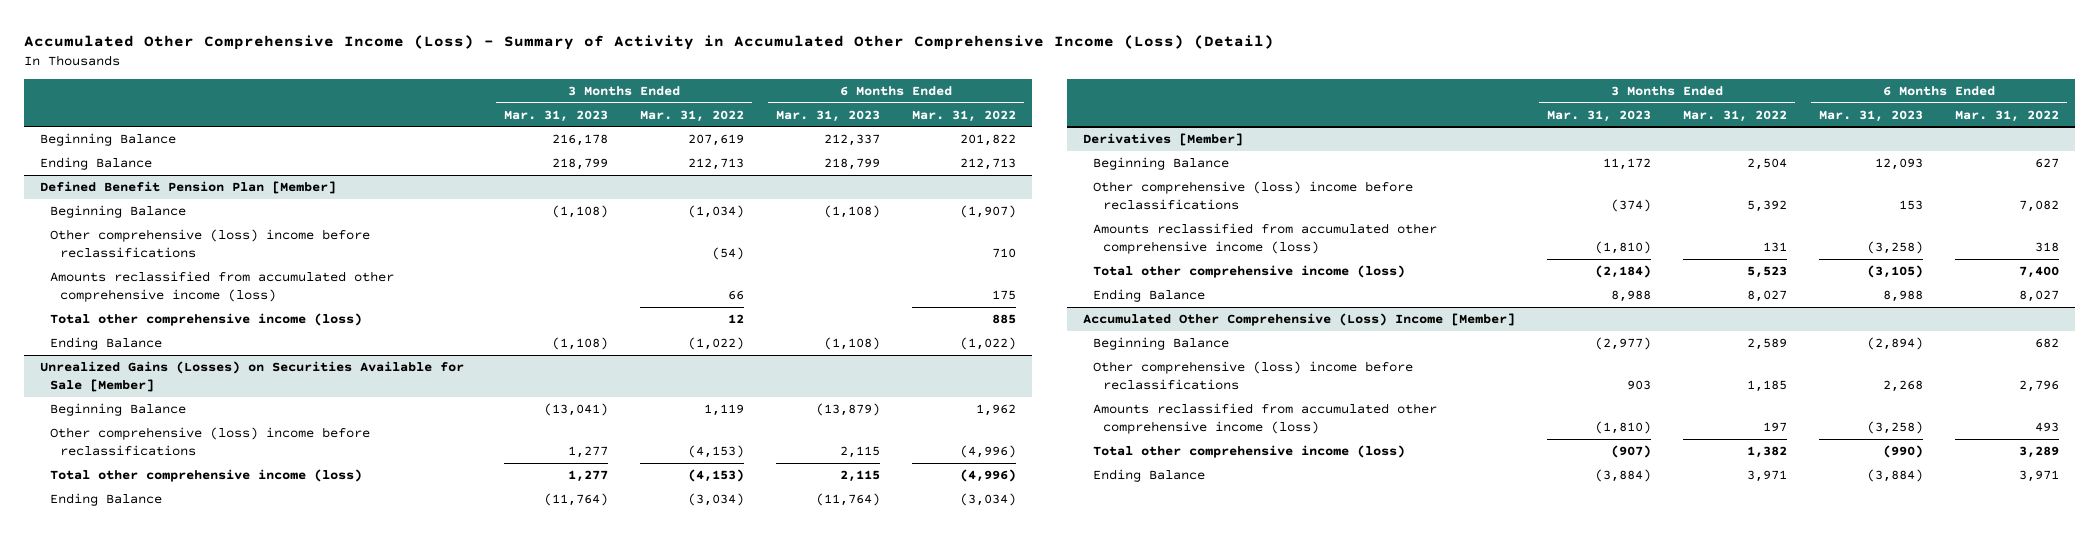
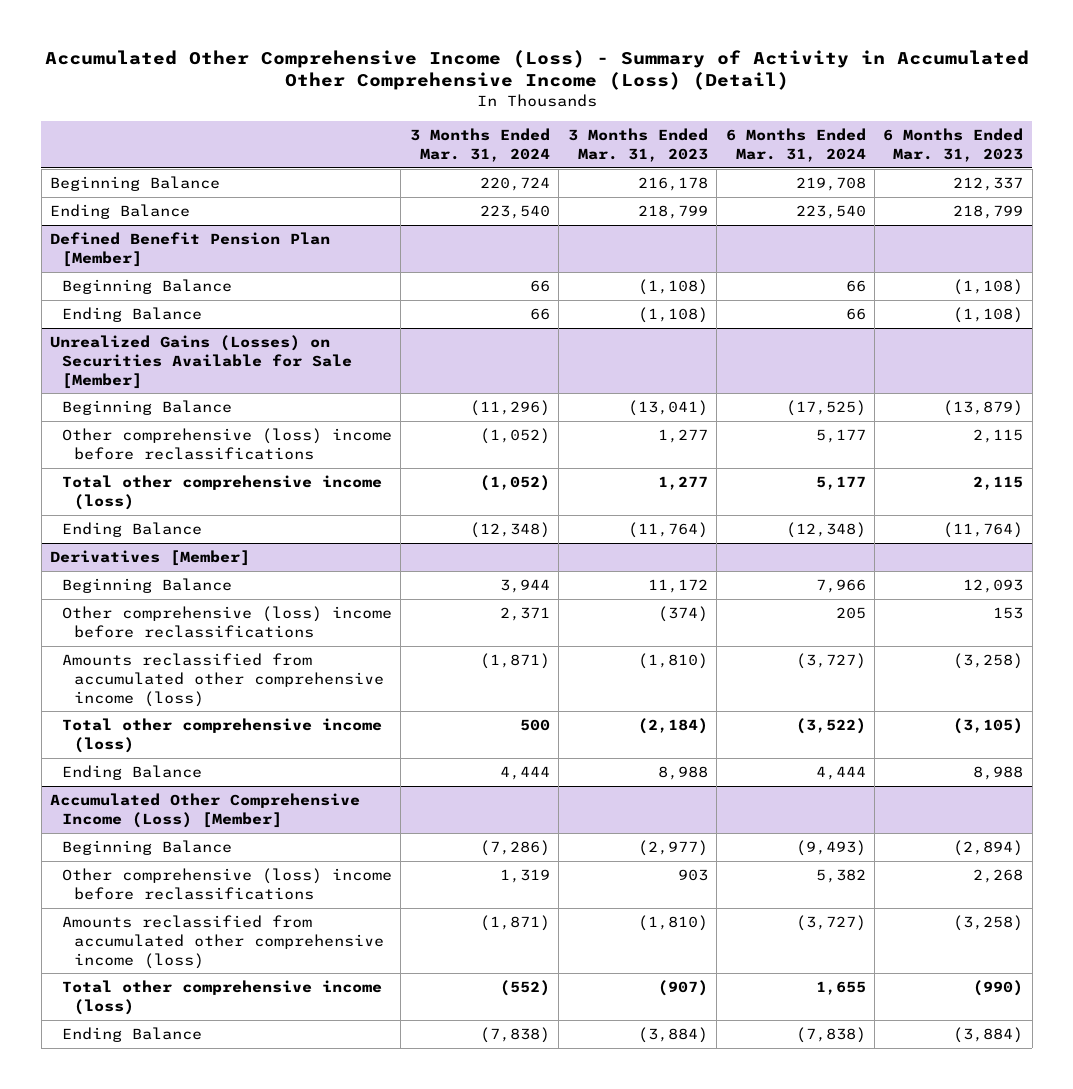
[640,109,745,122] Mar. 31, 2022 -> none
[911,109,1016,122] Mar. 31, 2022 -> none
none -> [409,127,550,162] 3 Months Ended Mar. 31, 2024
none -> [725,127,866,162] 6 Months Ended Mar. 31, 2024
[50,229,371,258] Other comprehensive (loss) income before reclassifications -> none
[50,271,395,302] Amounts reclassified from accumulated other comprehensive income (loss) -> none
[50,313,363,327] Total other comprehensive income (loss) -> none
[1083,313,1516,327] Accumulated Other Comprehensive (Loss) Income [Member] -> [50,793,361,828] Accumulated Other Comprehensive Income (Loss) [Member]

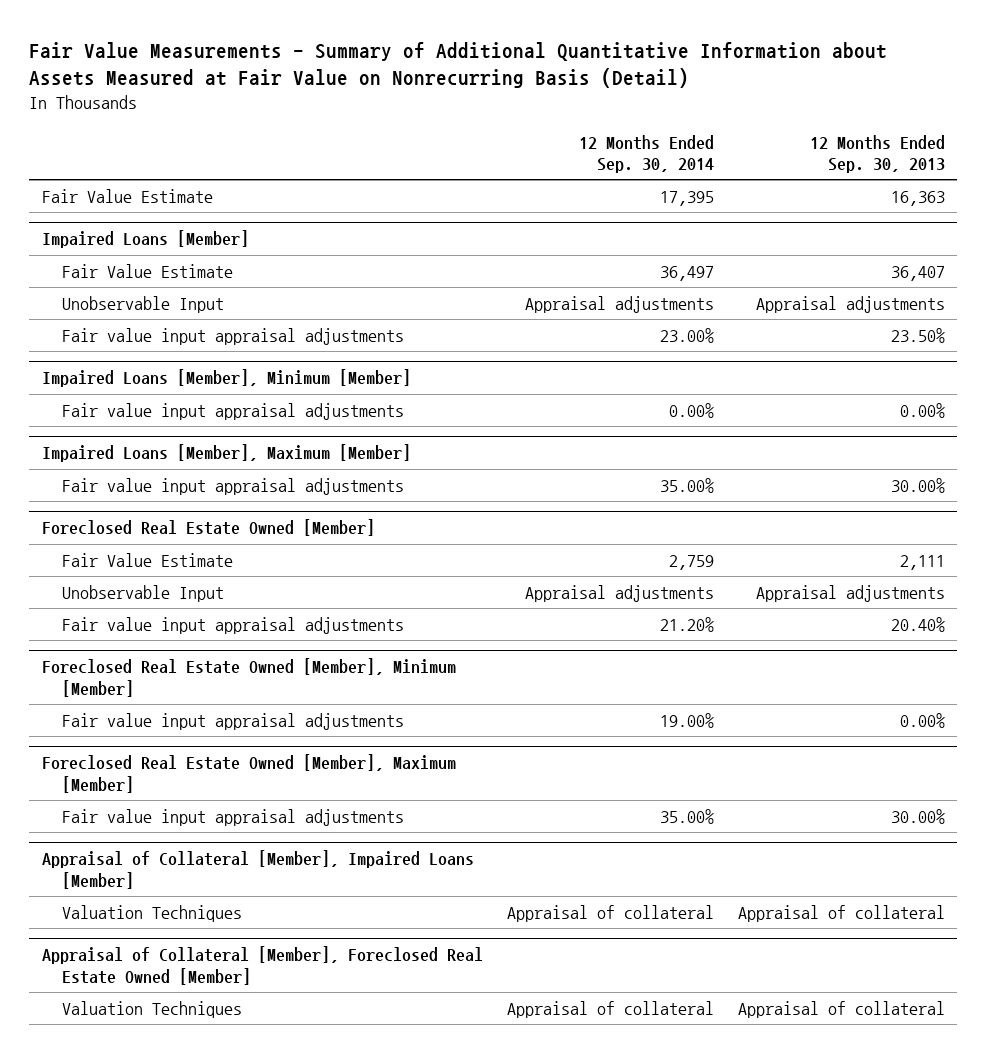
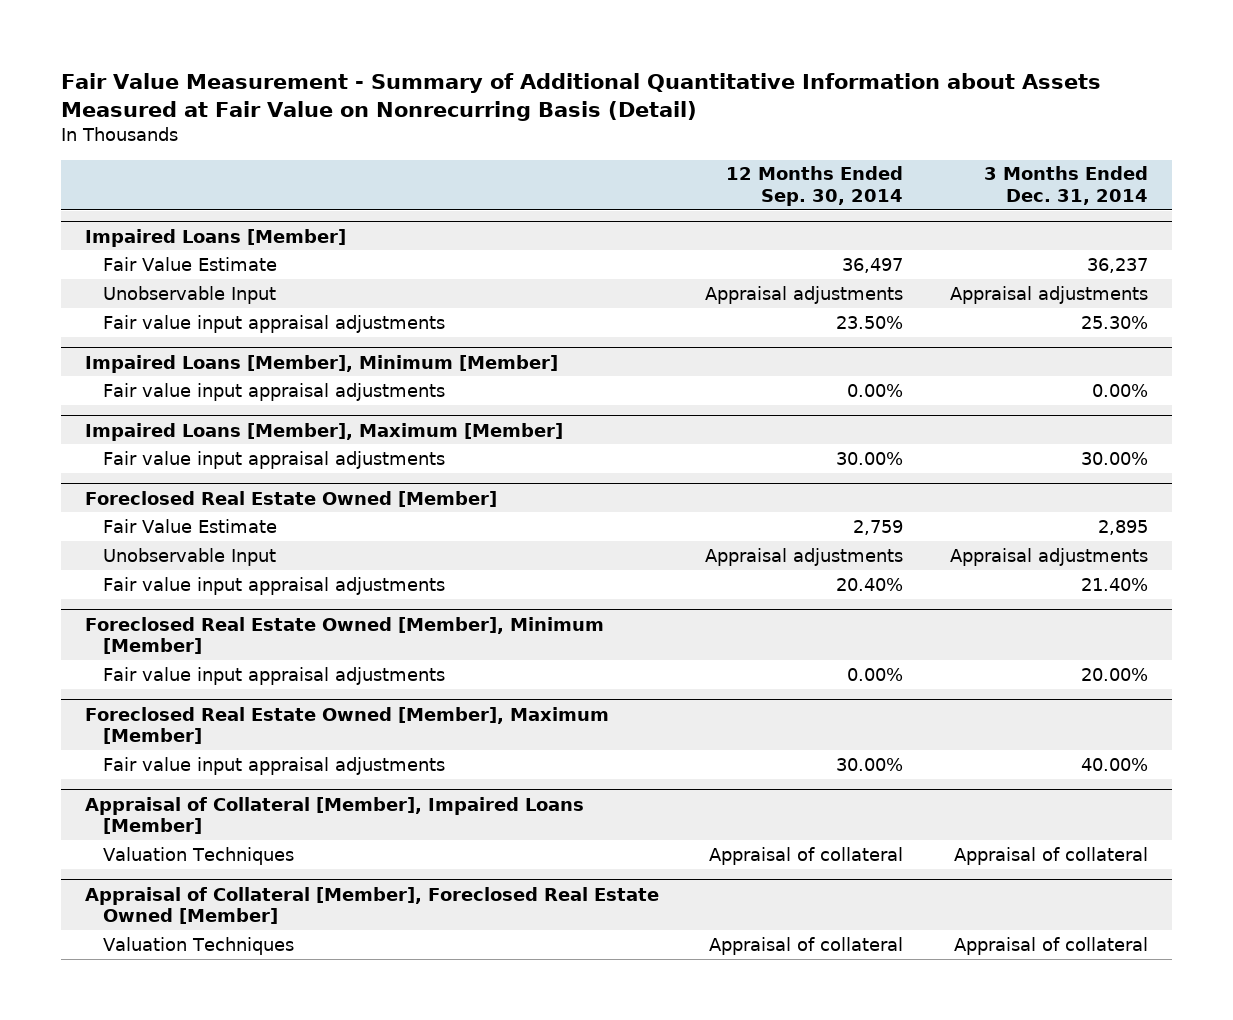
[29,41,888,89] Fair Value Measurements - Summary of Additional Quantitative Information about Assets Measured at Fair Value on Nonrecurring Basis (Detail) -> [61,73,1102,122] Fair Value Measurement - Summary of Additional Quantitative Information about Assets Measured at Fair Value on Nonrecurring Basis (Detail)
[810,134,946,173] 12 Months Ended Sep. 30, 2013 -> none
none -> [984,166,1149,205] 3 Months Ended Dec. 31, 2014
[41,188,213,203] Fair Value Estimate -> none
[659,327,714,343] 23.00% -> [836,315,904,329] 23.50%
[659,477,714,493] 35.00% -> [836,451,904,465] 30.00%
[659,616,714,632] 21.20% -> [836,577,904,591] 20.40%
[659,712,714,728] 19.00% -> [847,667,904,681] 0.00%
[659,808,714,824] 35.00% -> [836,757,904,771] 30.00%

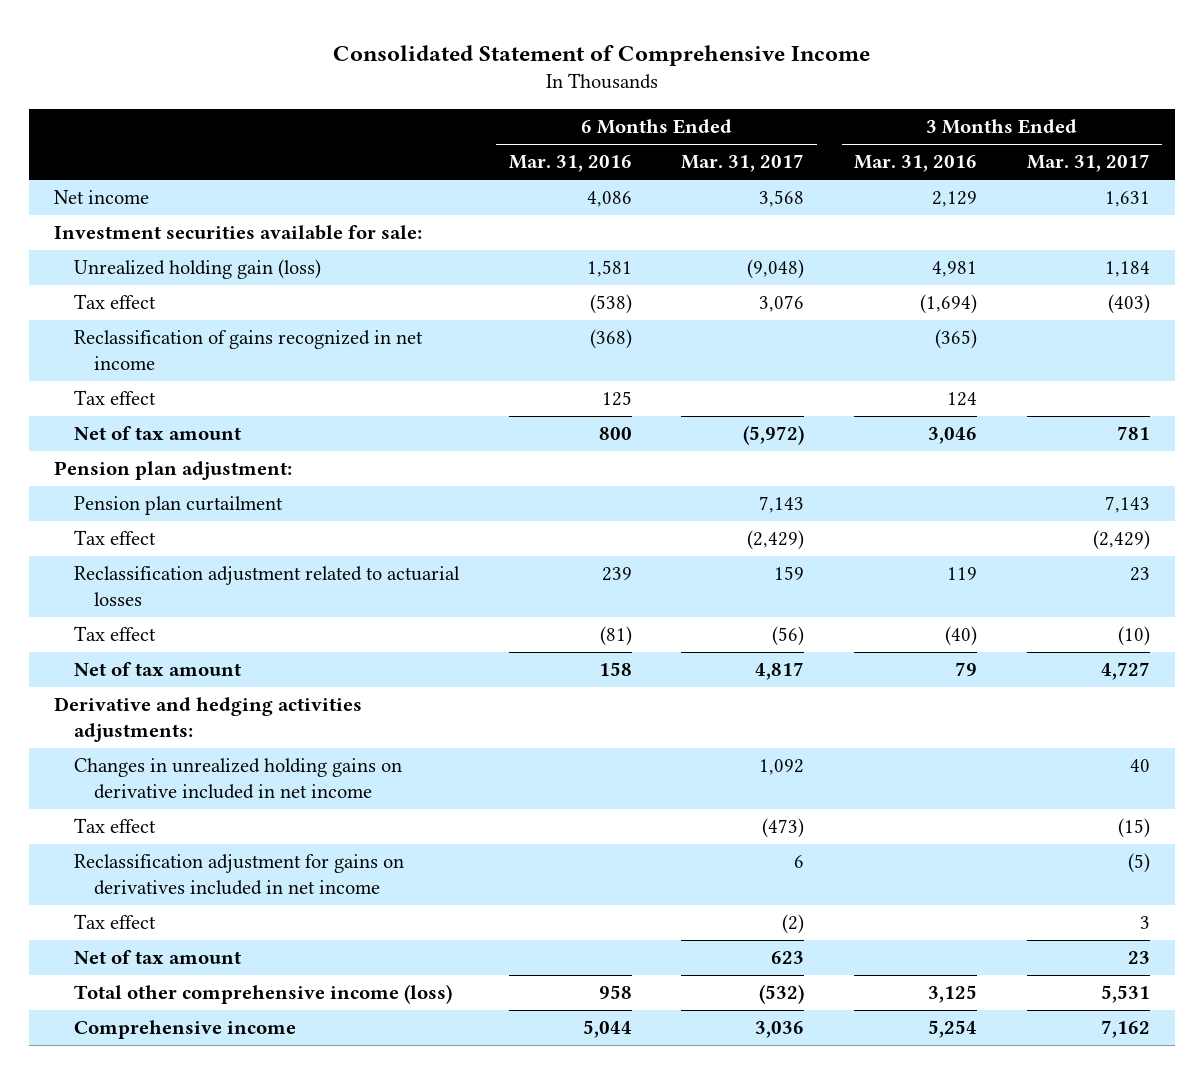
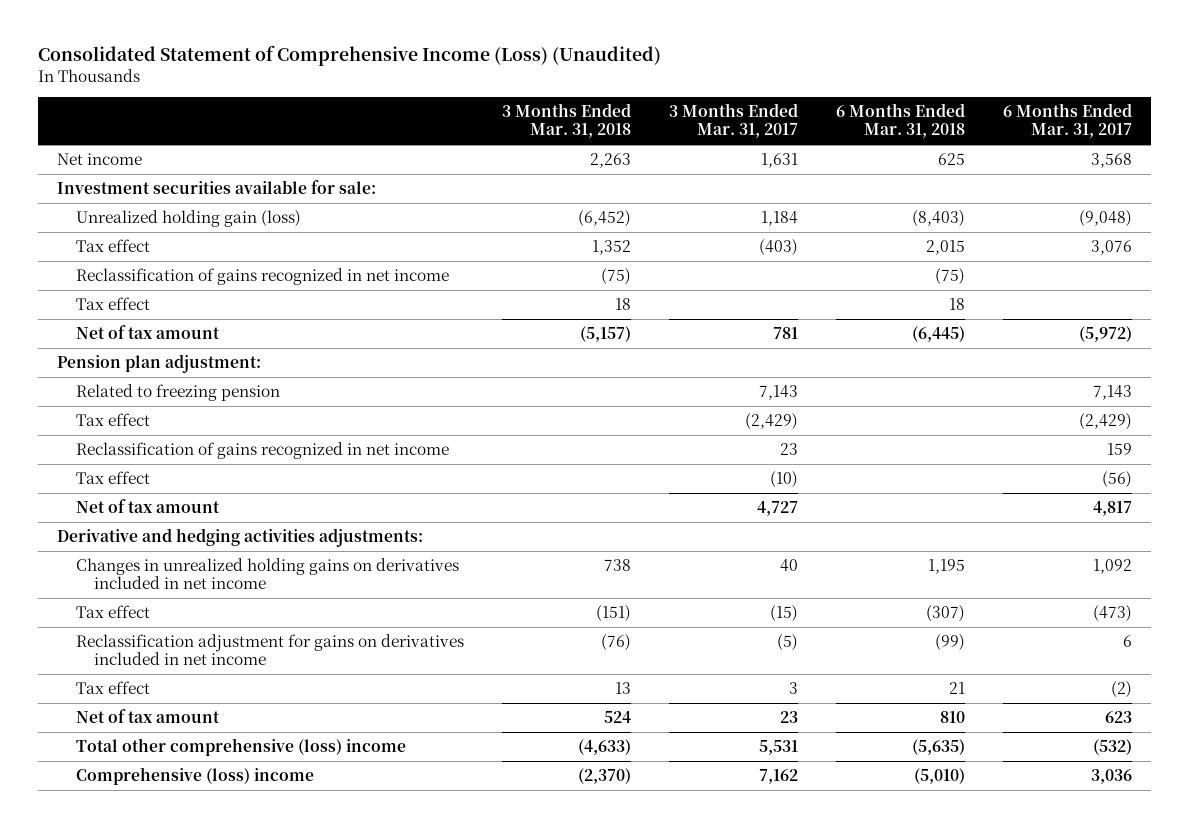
[333,44,871,66] Consolidated Statement of Comprehensive Income -> [37,45,661,67] Consolidated Statement of Comprehensive Income (Loss) (Unaudited)
[508,155,632,173] Mar. 31, 2016 -> none
[854,155,978,173] Mar. 31, 2016 -> none
none -> [501,103,631,139] 3 Months Ended Mar. 31, 2018
none -> [835,103,965,139] 6 Months Ended Mar. 31, 2018
[73,496,283,516] Pension plan curtailment -> [75,383,280,401] Related to freezing pension
[73,566,460,606] Reclassification adjustment related to actuarial losses -> [75,441,449,459] Reclassification of gains recognized in net income
[73,758,402,799] Changes in unrealized holding gains on derivative included in net income -> [75,557,459,590] Changes in unrealized holding gains on derivatives included in net income
[73,984,452,1005] Total other comprehensive income (loss) -> [75,737,406,756] Total other comprehensive (loss) income
[73,1020,296,1040] Comprehensive income -> [75,766,314,785] Comprehensive (loss) income

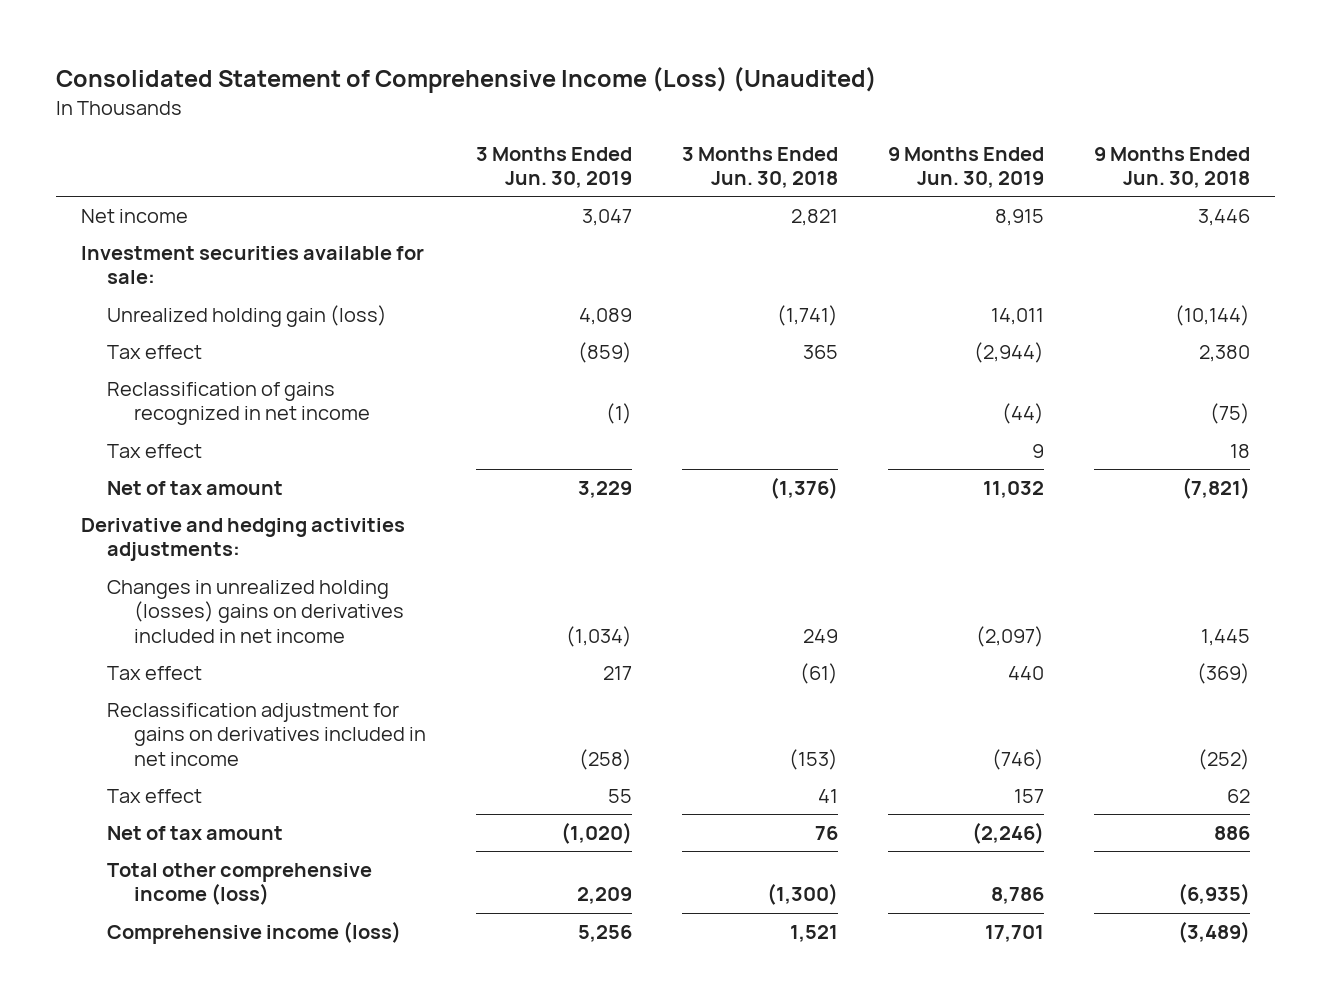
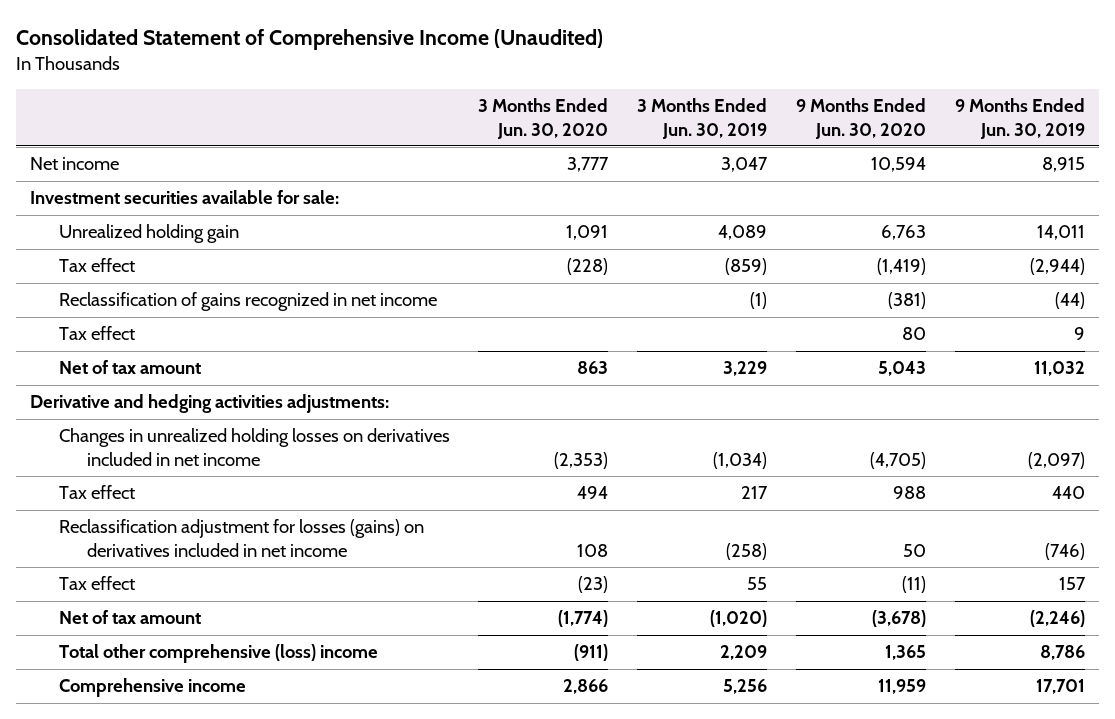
[56,67,878,94] Consolidated Statement of Comprehensive Income (Loss) (Unaudited) -> [15,29,603,51] Consolidated Statement of Comprehensive Income (Unaudited)
[681,146,838,189] 3 Months Ended Jun. 30, 2018 -> none
[1093,146,1250,189] 9 Months Ended Jun. 30, 2018 -> none
none -> [478,98,609,139] 3 Months Ended Jun. 30, 2020
none -> [795,98,926,139] 9 Months Ended Jun. 30, 2020
[107,304,388,327] Unrealized holding gain (loss) -> [58,224,239,244] Unrealized holding gain
[107,579,405,643] Changes in unrealized holding (losses) gains on derivatives included in net income -> [58,428,450,466] Changes in unrealized holding losses on derivatives included in net income
[107,702,427,766] Reclassification adjustment for gains on derivatives included in net income -> [58,519,424,557] Reclassification adjustment for losses (gains) on derivatives included in net income
[107,862,373,906] Total other comprehensive income (loss) -> [58,644,378,664] Total other comprehensive (loss) income
[107,920,402,944] Comprehensive income (loss) -> [58,678,246,698] Comprehensive income

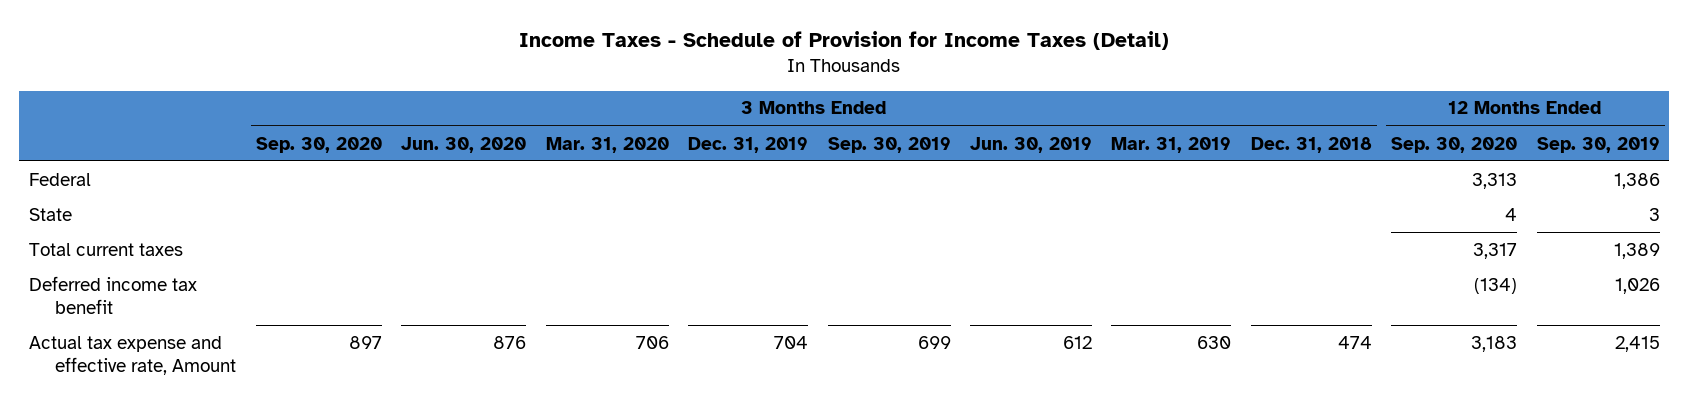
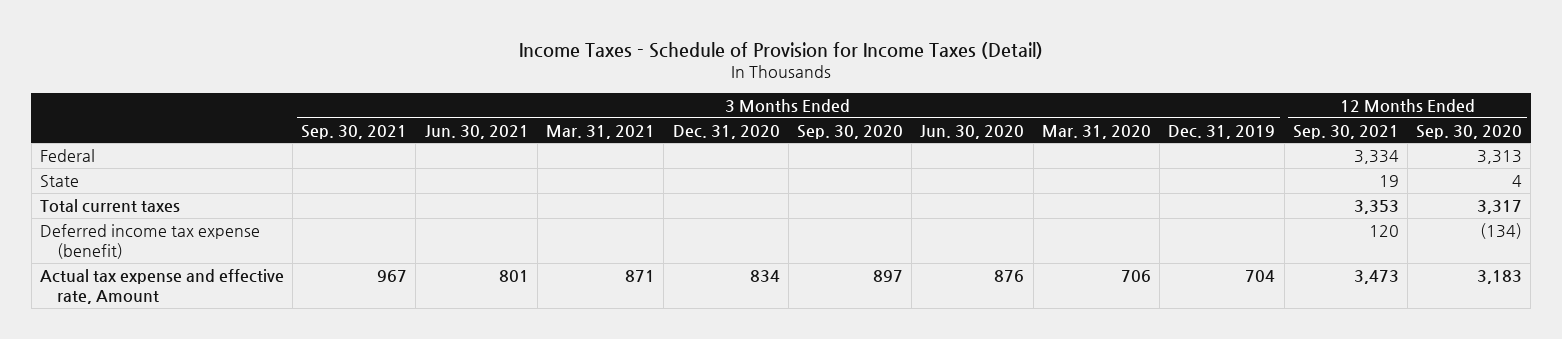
[827,136,951,153] Sep. 30, 2019 -> none
[969,136,1092,153] Jun. 30, 2019 -> none
[1111,136,1232,153] Mar. 31, 2019 -> none
[1250,136,1372,153] Dec. 31, 2018 -> none
[1536,136,1660,153] Sep. 30, 2019 -> none
none -> [301,124,408,139] Sep. 30, 2021
none -> [424,124,529,139] Jun. 30, 2021
none -> [546,124,656,139] Mar. 31, 2021
none -> [672,124,780,139] Dec. 31, 2020
none -> [1292,124,1399,139] Sep. 30, 2021
[28,275,197,314] Deferred income tax benefit -> [39,223,260,260] Deferred income tax expense (benefit)

